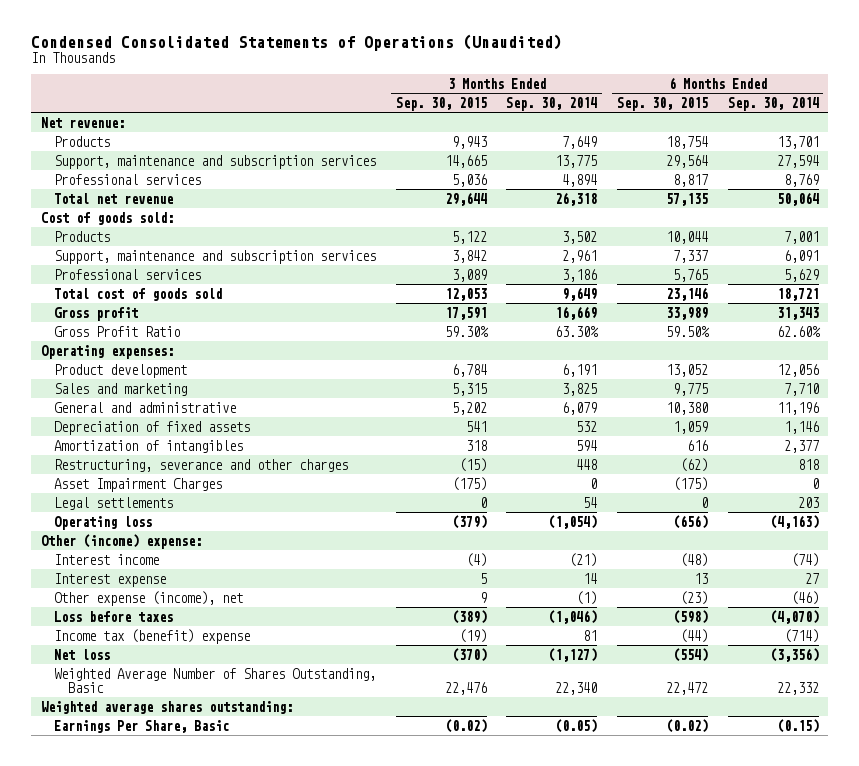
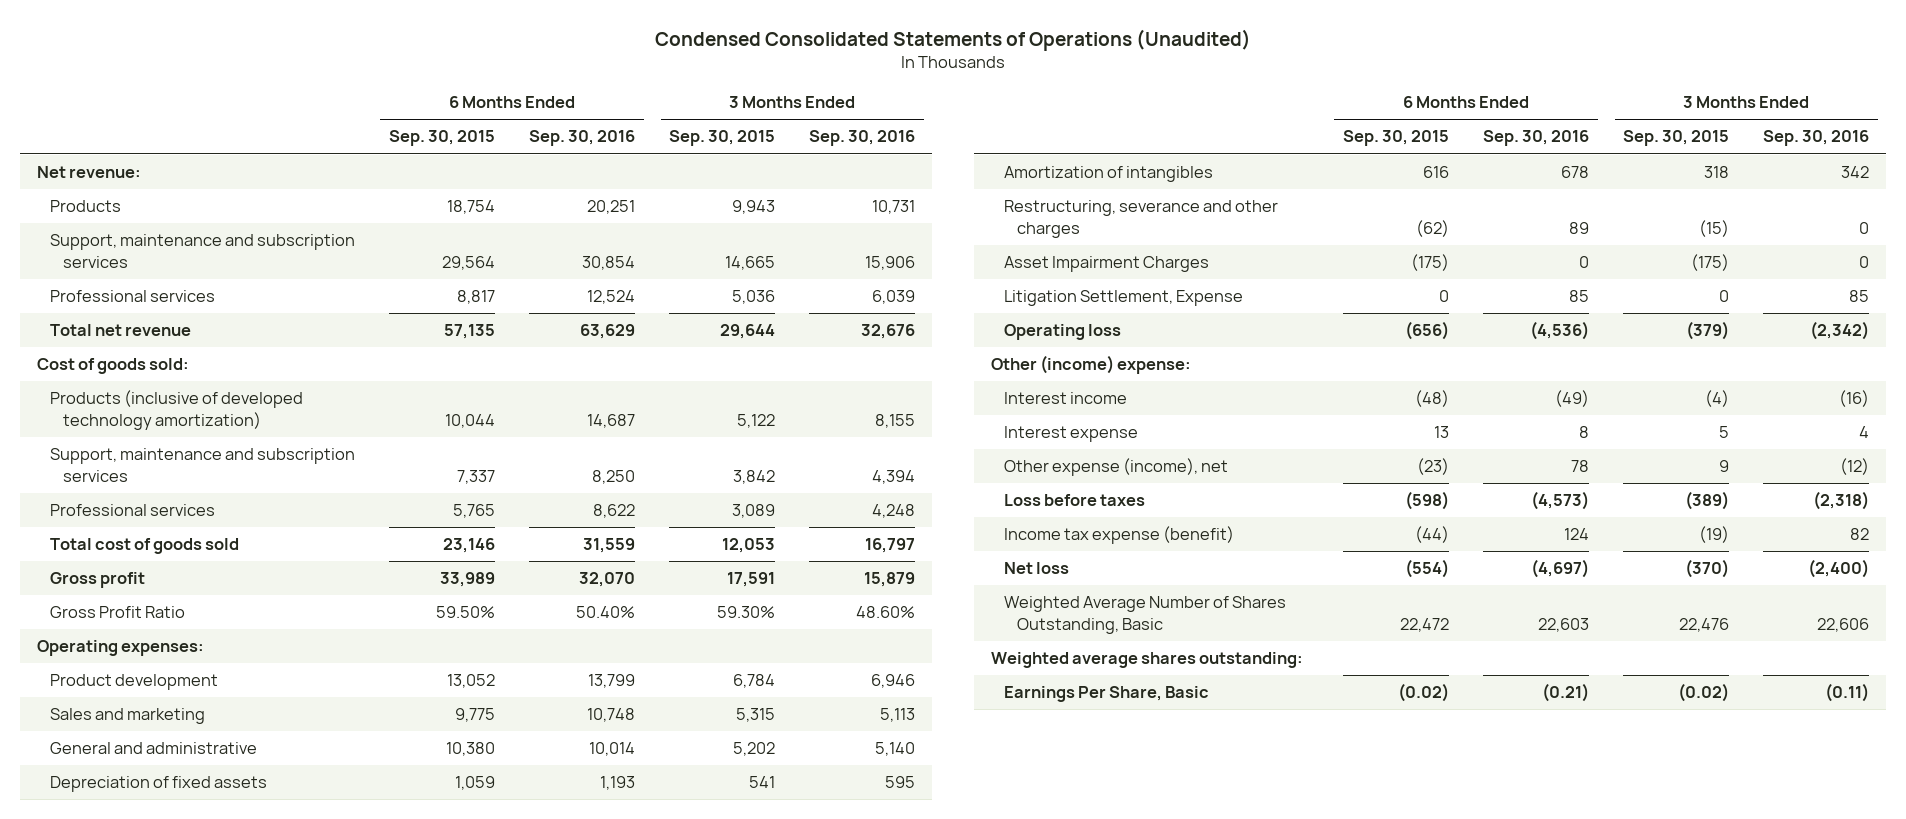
[506,96,598,111] Sep. 30, 2014 -> none
[727,96,819,111] Sep. 30, 2014 -> none
none -> [529,130,636,147] Sep. 30, 2016
none -> [809,130,916,147] Sep. 30, 2016
[54,230,111,242] Products -> [49,390,303,430] Products (inclusive of developed technology amortization)
[54,496,174,510] Legal settlements -> none
none -> [1003,290,1243,307] Litigation Settlement, Expense
[54,628,251,644] Income tax (benefit) expense -> [1003,526,1234,545] Income tax expense (benefit)

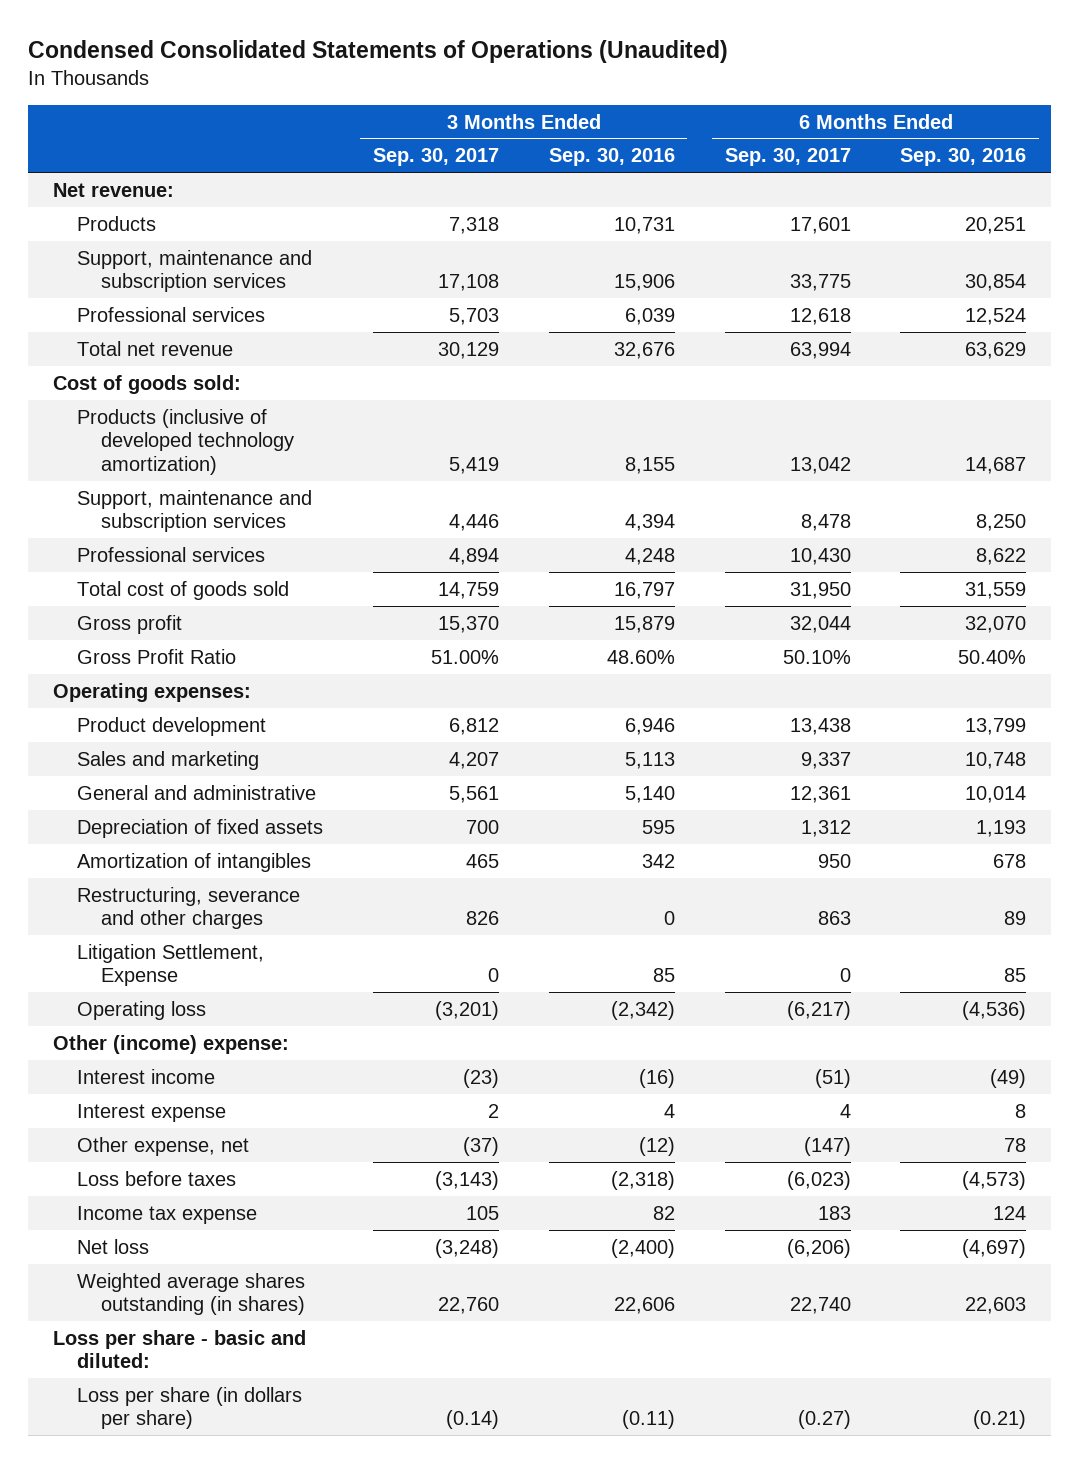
[388,130,495,147] Sep. 30, 2015 -> none
[669,130,776,147] Sep. 30, 2015 -> none
none -> [372,148,499,167] Sep. 30, 2017
none -> [724,148,851,167] Sep. 30, 2017
[1003,256,1209,273] Asset Impairment Charges -> none
[1003,458,1228,477] Other expense (income), net -> [76,1136,249,1156] Other expense, net
[1003,526,1234,545] Income tax expense (benefit) -> [76,1205,257,1224] Income tax expense
[1003,596,1286,634] Weighted Average Number of Shares Outstanding, Basic -> [76,1272,305,1316] Weighted average shares outstanding (in shares)
[990,652,1303,669] Weighted average shares outstanding: -> [52,1329,306,1369] Loss per share - basic and diluted:
[1003,686,1209,703] Earnings Per Share, Basic -> [76,1386,302,1430] Loss per share (in dollars per share)

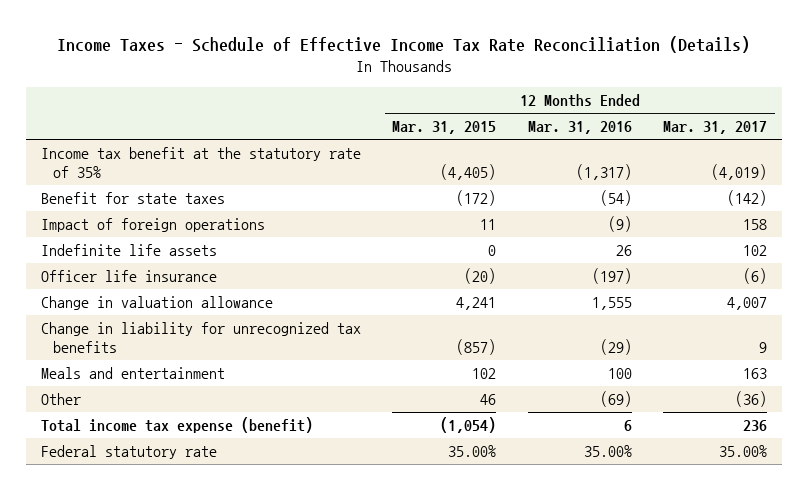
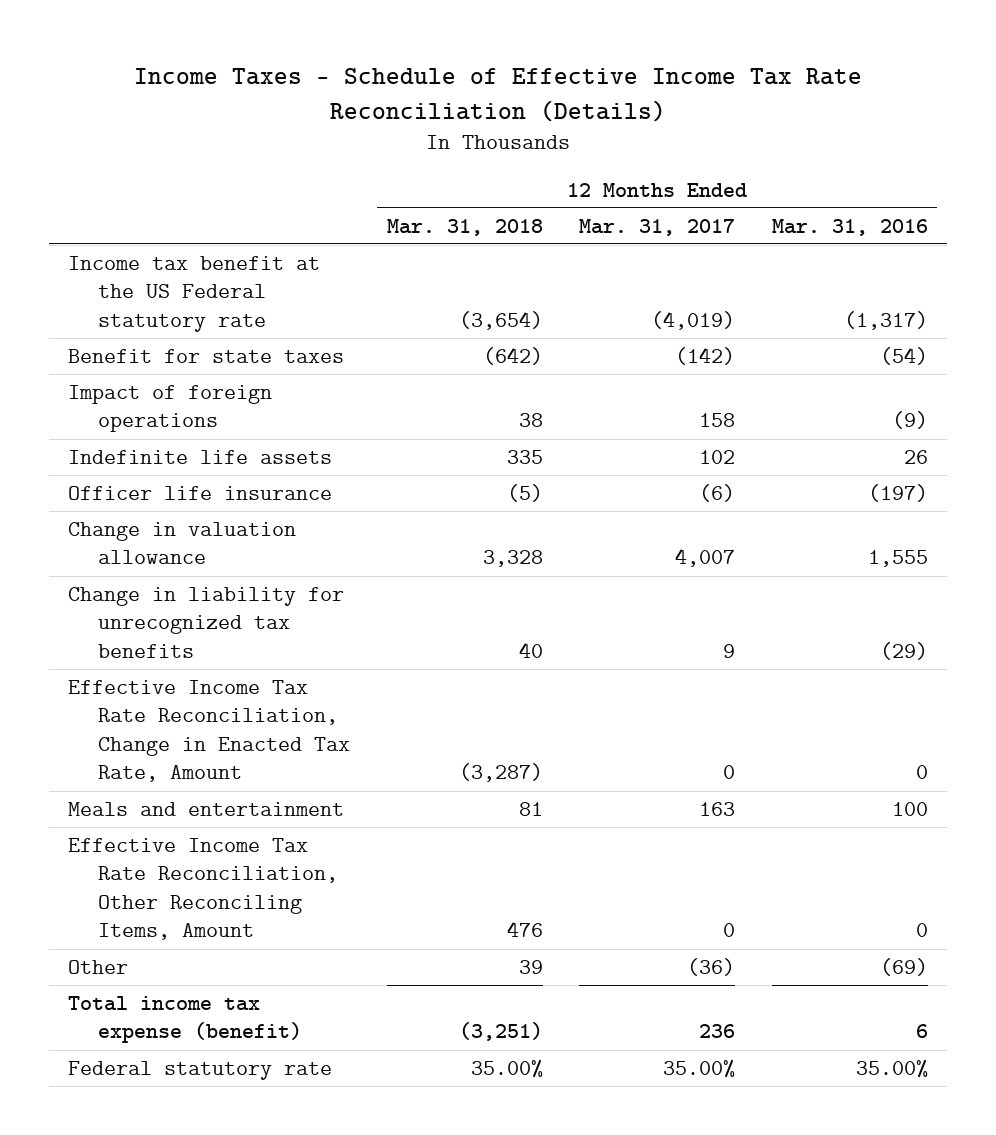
[392,121,497,135] Mar. 31, 2015 -> none
none -> [386,218,543,236] Mar. 31, 2018
[41,147,362,179] Income tax benefit at the statutory rate of 35% -> [67,255,320,332] Income tax benefit at the US Federal statutory rate
none -> [67,679,350,783] Effective Income Tax Rate Reconciliation, Change in Enacted Tax Rate, Amount
none -> [67,837,338,941] Effective Income Tax Rate Reconciliation, Other Reconciling Items, Amount

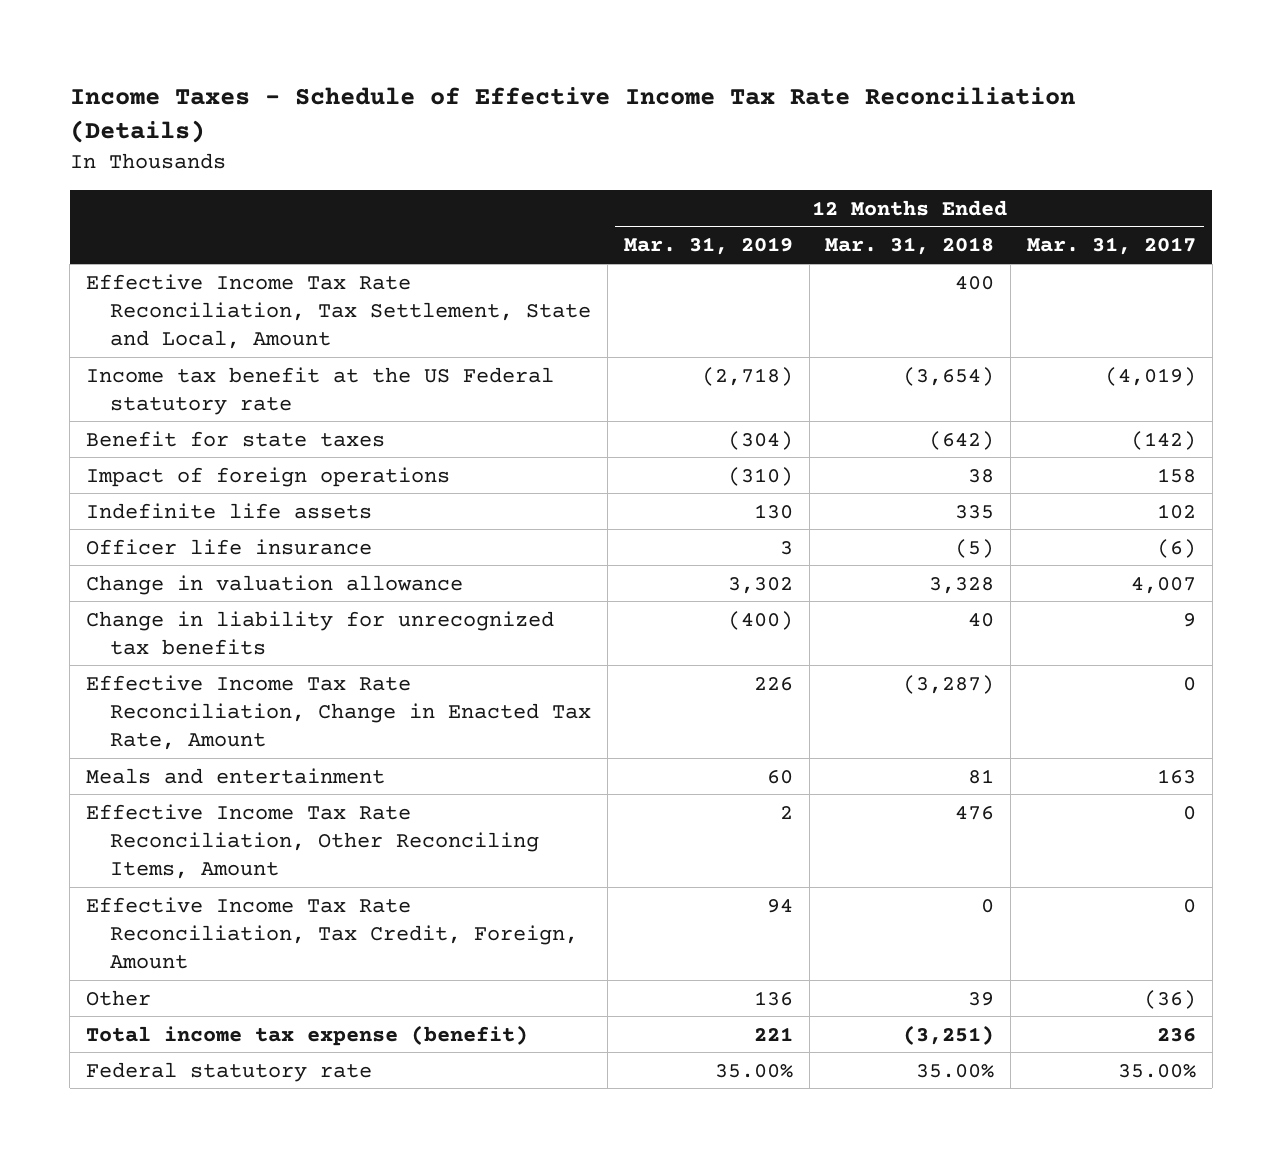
[772,218,929,236] Mar. 31, 2016 -> none
none -> [623,237,793,256] Mar. 31, 2019
none -> [85,273,591,349] Effective Income Tax Rate Reconciliation, Tax Settlement, State and Local, Amount
none -> [85,896,578,969] Effective Income Tax Rate Reconciliation, Tax Credit, Foreign, Amount

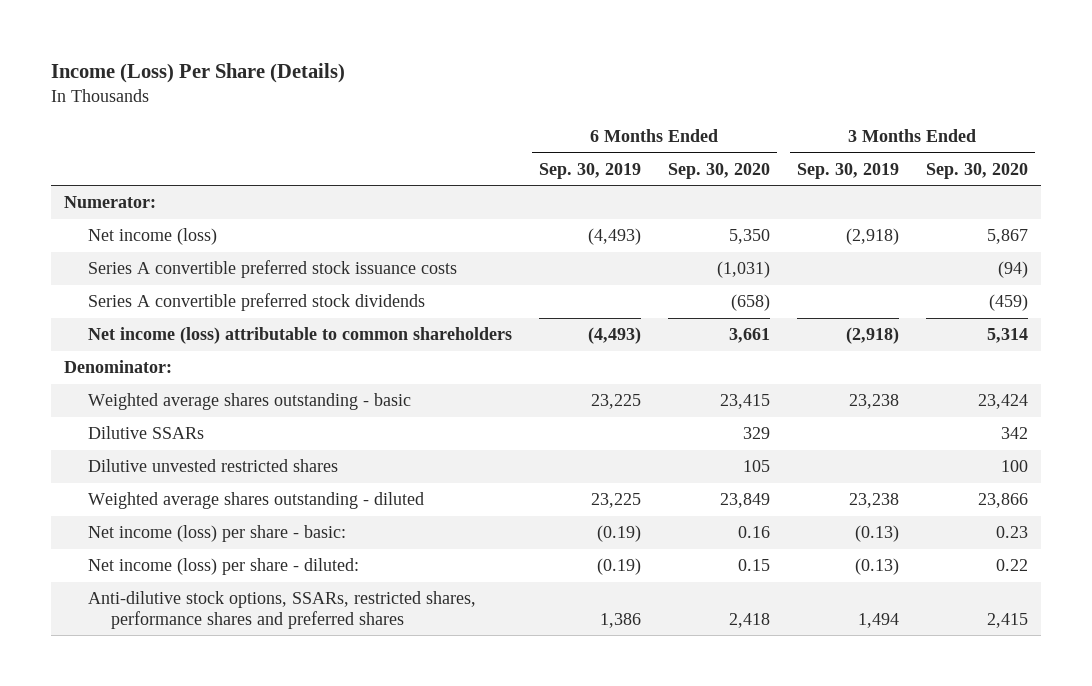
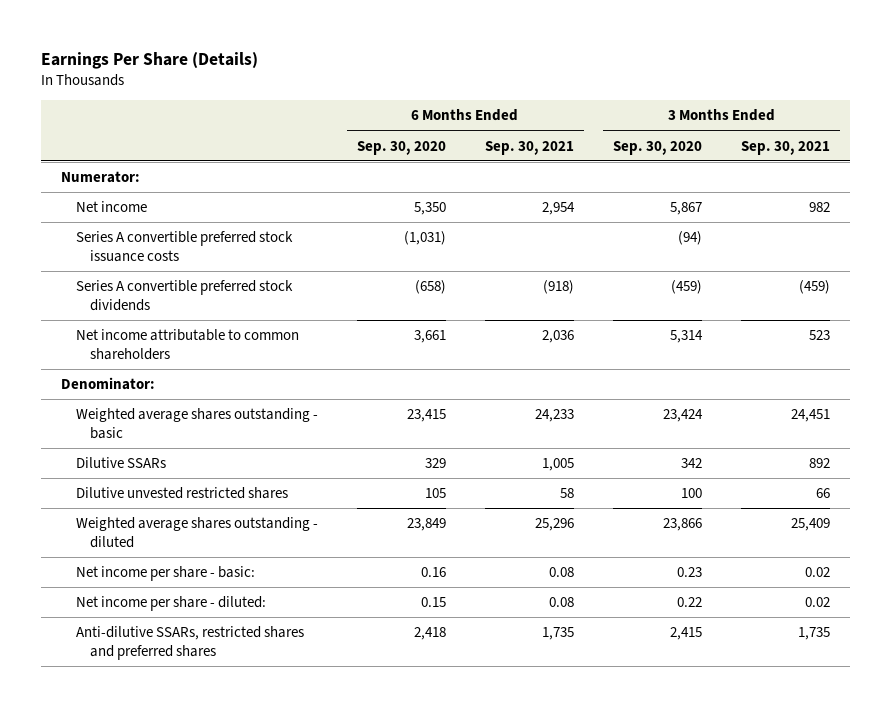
[50,63,345,84] Income (Loss) Per Share (Details) -> [41,51,259,69] Earnings Per Share (Details)
[538,162,641,179] Sep. 30, 2019 -> none
[796,162,899,179] Sep. 30, 2019 -> none
none -> [484,140,574,155] Sep. 30, 2021
none -> [741,140,831,155] Sep. 30, 2021
[87,228,217,246] Net income (loss) -> [75,201,147,213] Net income
[87,327,512,345] Net income (loss) attributable to common shareholders -> [75,329,299,361] Net income attributable to common shareholders
[87,525,346,543] Net income (loss) per share - basic: -> [75,566,255,582] Net income per share - basic:
[87,558,359,576] Net income (loss) per share - diluted: -> [75,596,266,612] Net income per share - diluted:
[87,591,476,629] Anti-dilutive stock options, SSARs, restricted shares, performance shares and preferred shares -> [75,626,304,661] Anti-dilutive SSARs, restricted shares and preferred shares

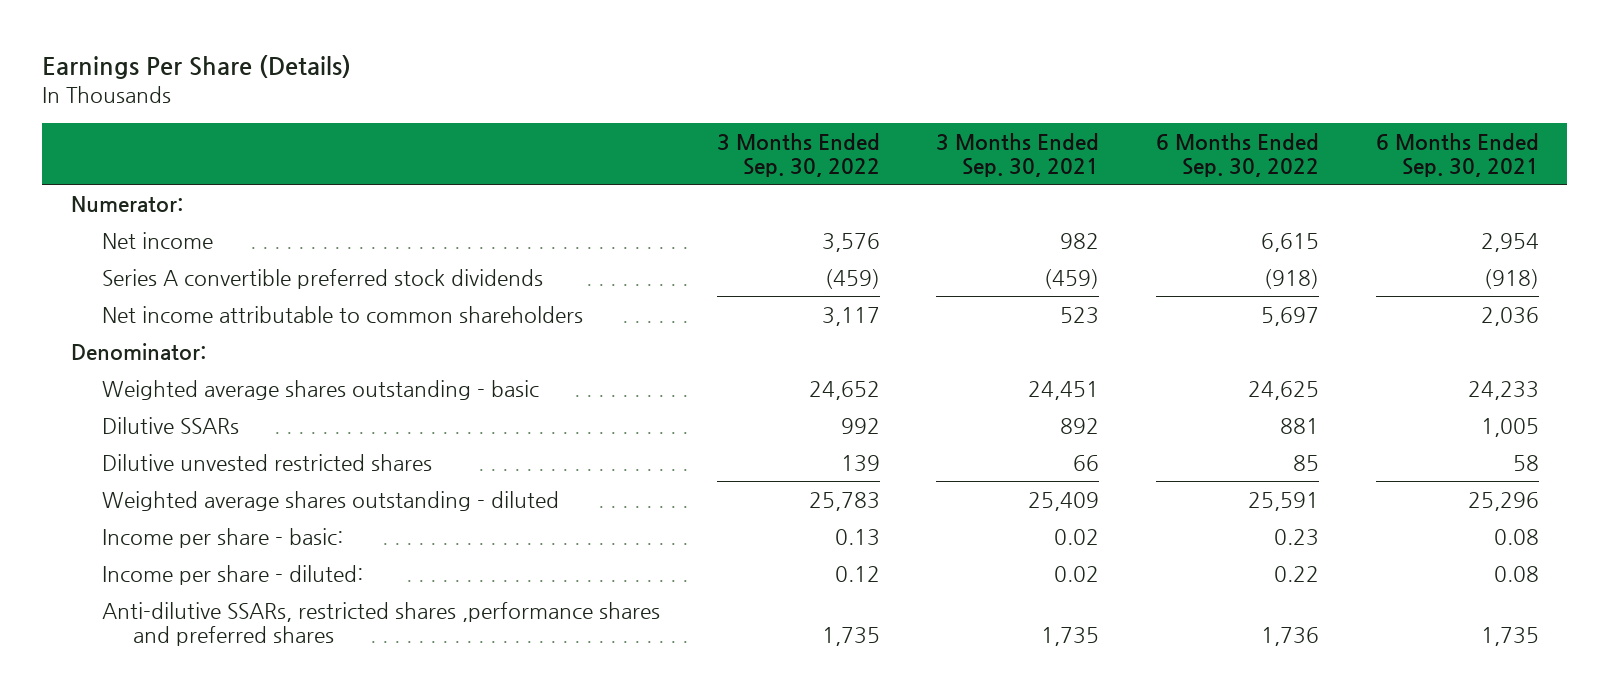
[356,140,446,155] Sep. 30, 2020 -> none
[613,140,703,155] Sep. 30, 2020 -> none
none -> [716,132,880,178] 3 Months Ended Sep. 30, 2022
none -> [1156,132,1320,178] 6 Months Ended Sep. 30, 2022
[75,231,293,263] Series A convertible preferred stock issuance costs -> none
[75,566,255,582] Net income per share - basic: -> [101,527,343,548] Income per share - basic:
[75,596,266,612] Net income per share - diluted: -> [101,564,363,585] Income per share - diluted:
[75,626,304,661] Anti-dilutive SSARs, restricted shares and preferred shares -> [101,601,660,647] Anti-dilutive SSARs, restricted shares ,performance shares and preferred shares

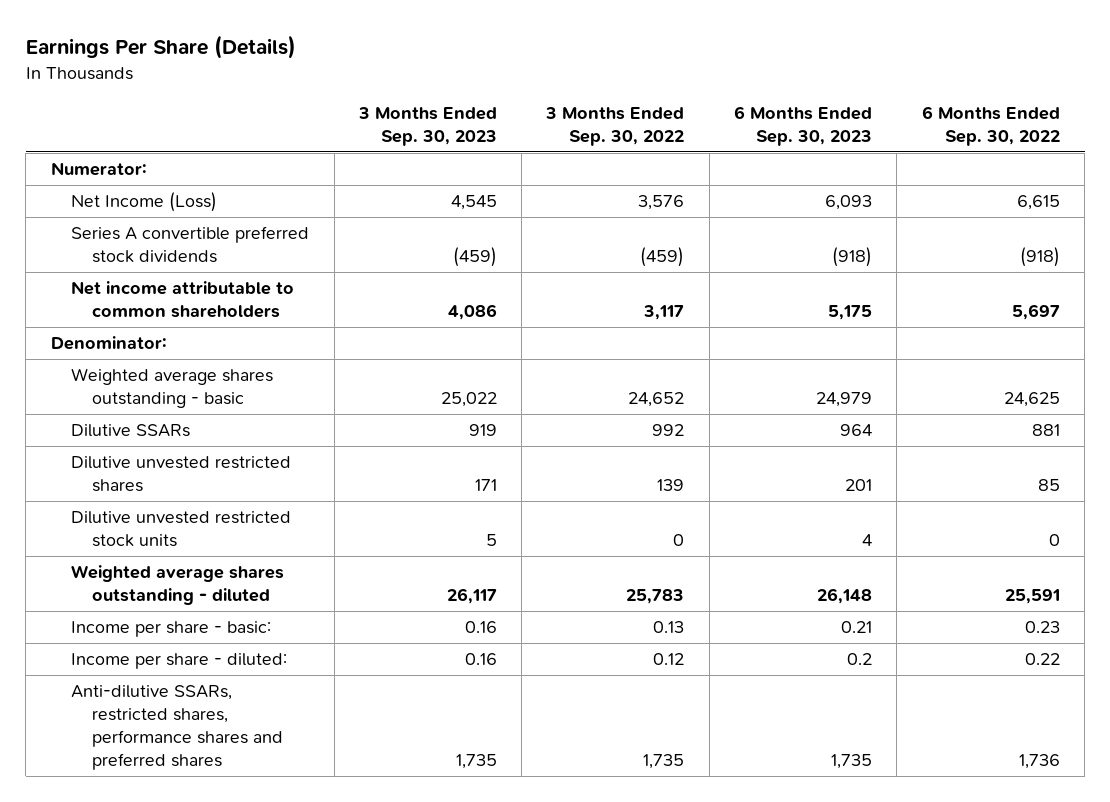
[936,132,1100,178] 3 Months Ended Sep. 30, 2021 -> none
[1375,132,1539,178] 6 Months Ended Sep. 30, 2021 -> none
none -> [357,106,497,146] 3 Months Ended Sep. 30, 2023
none -> [734,105,873,146] 6 Months Ended Sep. 30, 2023
[101,231,213,249] Net income -> [71,192,218,213] Net Income (Loss)
none -> [71,511,292,548] Dilutive unvested restricted stock units
[101,601,660,647] Anti-dilutive SSARs, restricted shares ,performance shares and preferred shares -> [71,685,283,771] Anti-dilutive SSARs, restricted shares, performance shares and preferred shares

